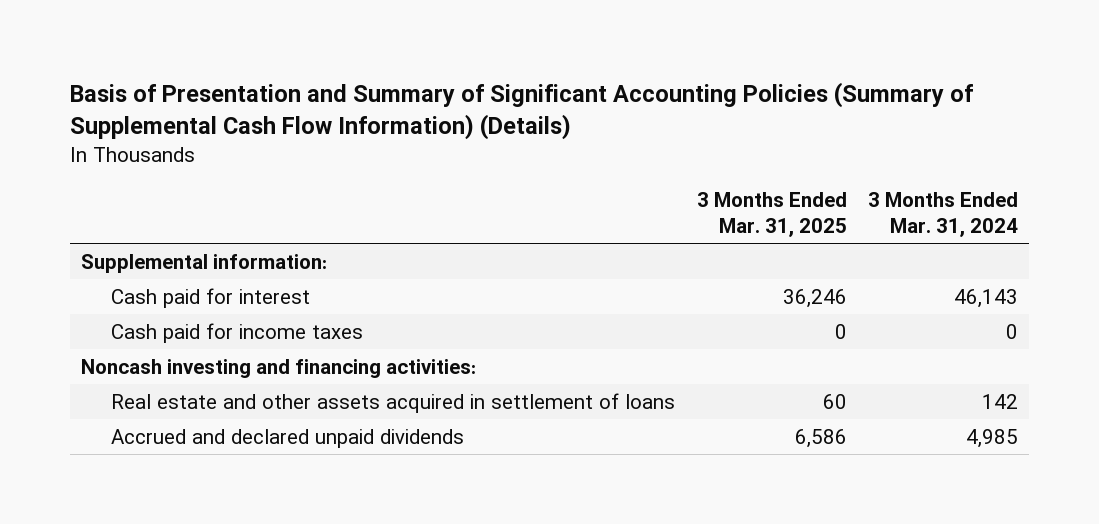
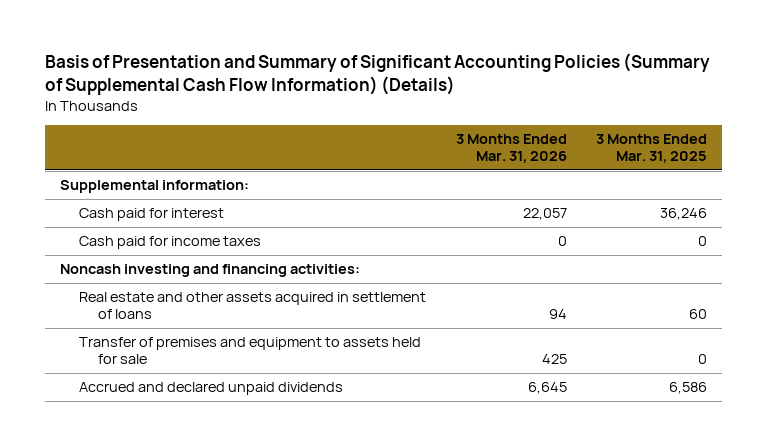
[867,191,1018,237] 3 Months Ended Mar. 31, 2024 -> none
none -> [455,134,567,164] 3 Months Ended Mar. 31, 2026
none -> [79,337,422,365] Transfer of premises and equipment to assets held for sale

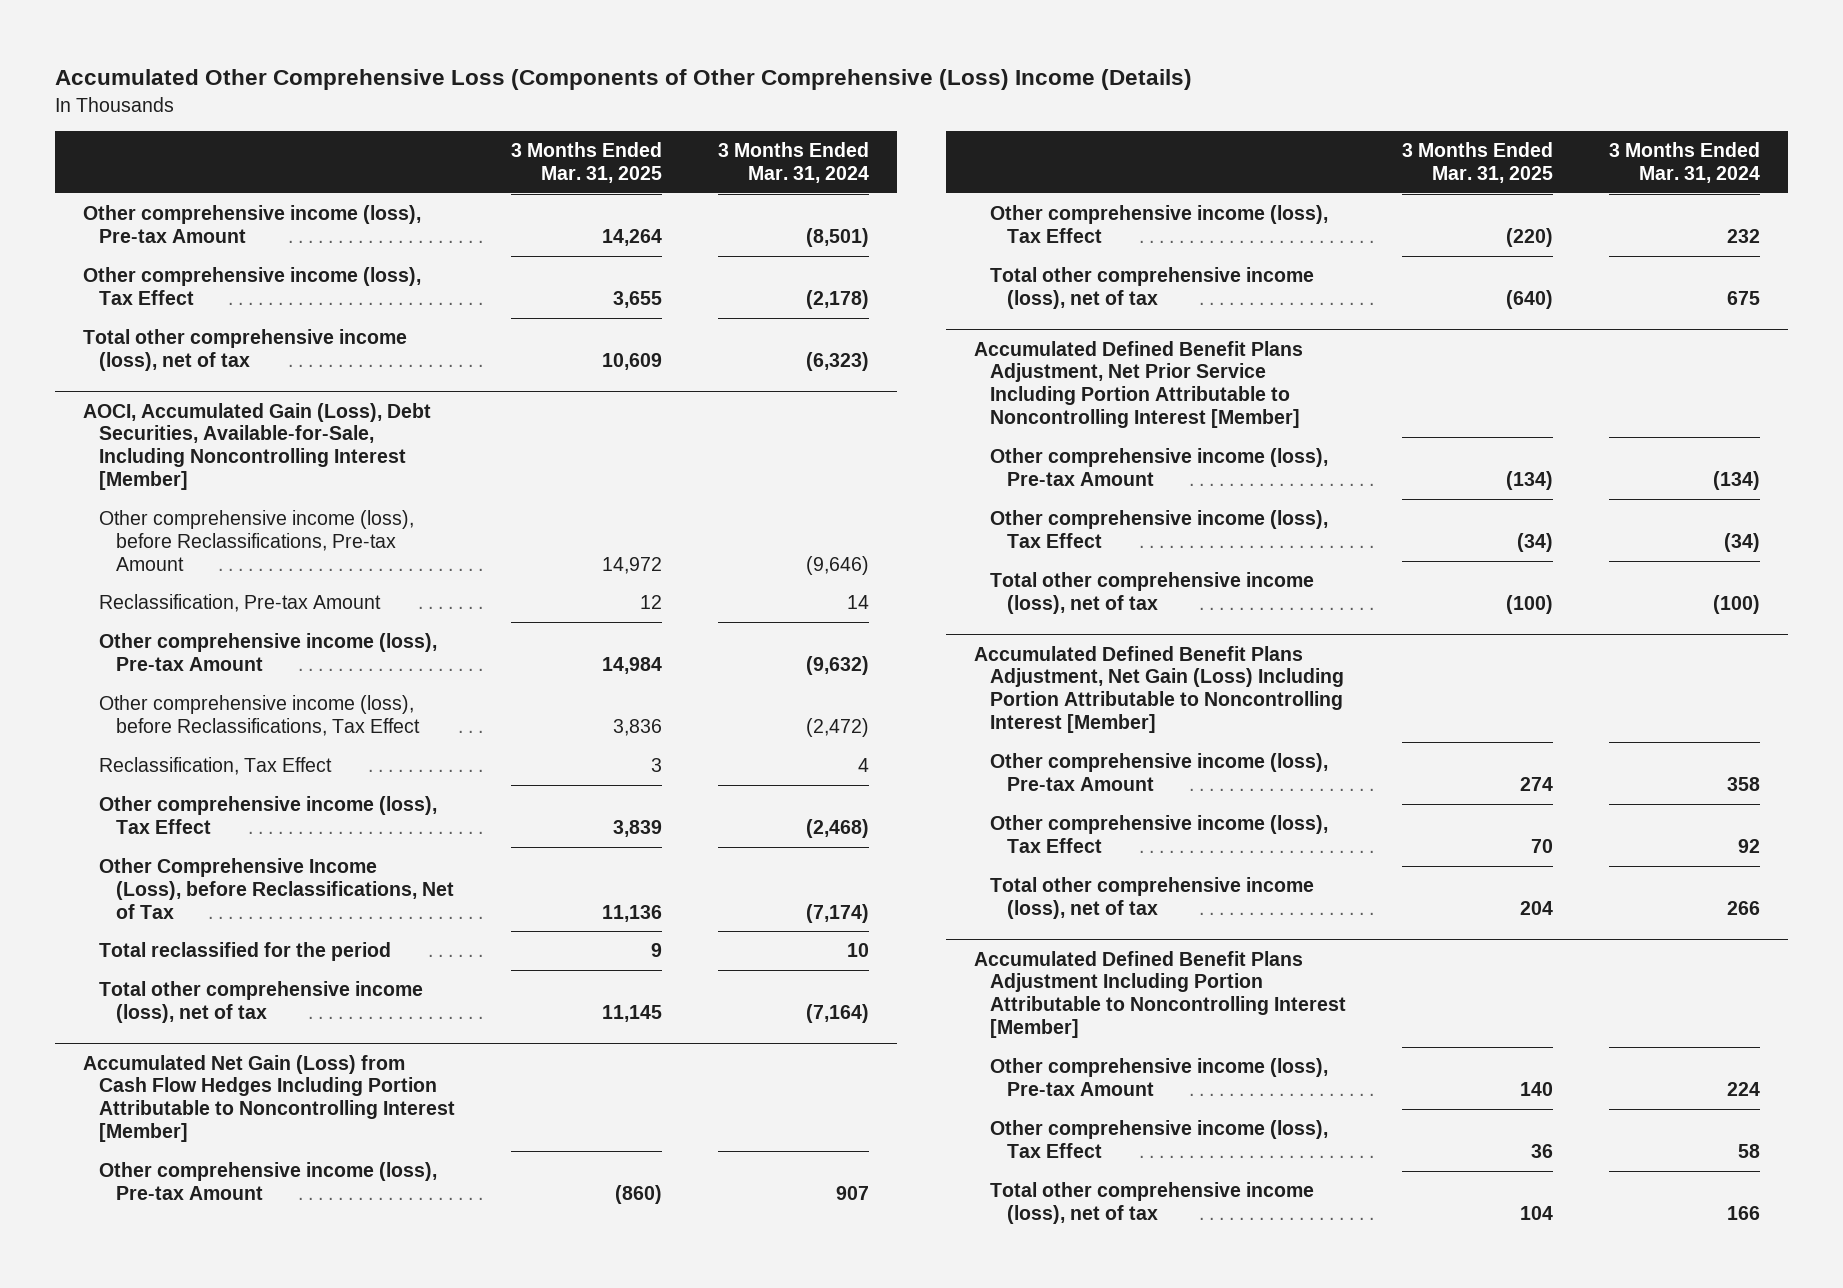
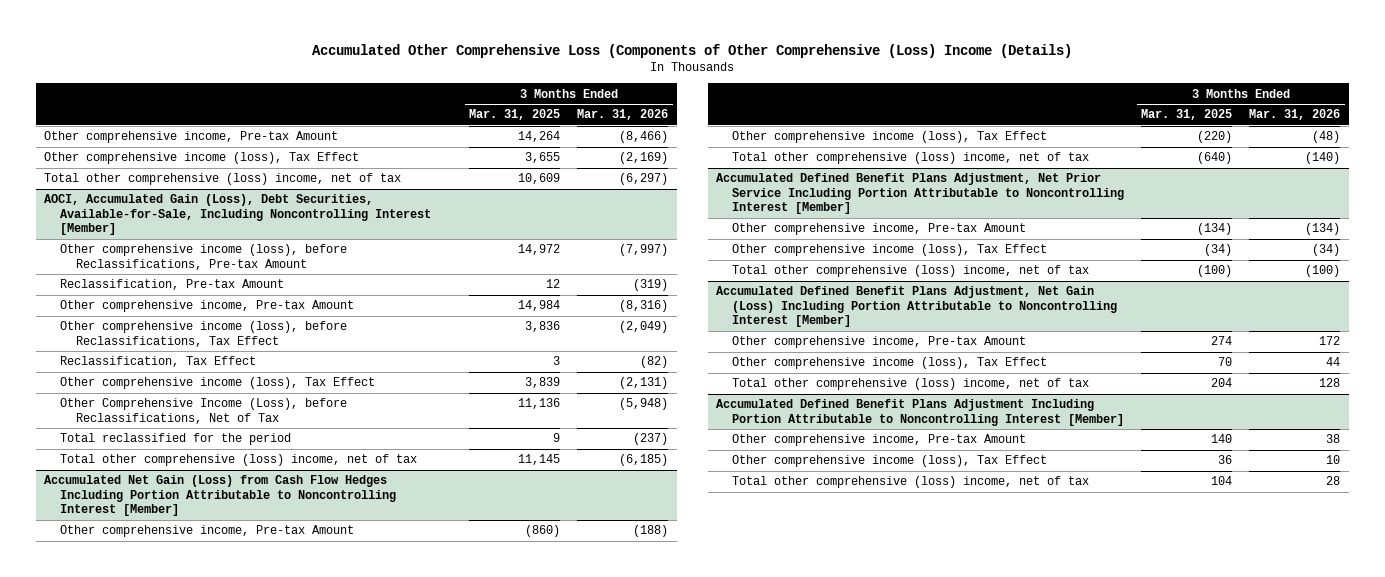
[718,142,870,184] 3 Months Ended Mar. 31, 2024 -> none
none -> [577,109,669,121] Mar. 31, 2026
[82,205,421,243] Other comprehensive income (loss), Pre-tax Amount -> [44,131,339,144] Other comprehensive income, Pre-tax Amount
[82,329,407,371] Total other comprehensive income (loss), net of tax -> [44,173,402,186] Total other comprehensive (loss) income, net of tax
[99,633,438,671] Other comprehensive income (loss), Pre-tax Amount -> [60,300,355,313] Other comprehensive income, Pre-tax Amount
[99,981,424,1023] Total other comprehensive income (loss), net of tax -> [60,454,418,467] Total other comprehensive (loss) income, net of tax
[99,1162,438,1200] Other comprehensive income (loss), Pre-tax Amount -> [60,525,355,538] Other comprehensive income, Pre-tax Amount
[990,267,1315,309] Total other comprehensive income (loss), net of tax -> [732,152,1090,165] Total other comprehensive (loss) income, net of tax
[990,448,1329,486] Other comprehensive income (loss), Pre-tax Amount -> [732,223,1027,236] Other comprehensive income, Pre-tax Amount
[990,572,1315,614] Total other comprehensive income (loss), net of tax -> [732,265,1090,278] Total other comprehensive (loss) income, net of tax
[990,753,1329,791] Other comprehensive income (loss), Pre-tax Amount -> [732,336,1027,349] Other comprehensive income, Pre-tax Amount
[990,877,1315,919] Total other comprehensive income (loss), net of tax -> [732,378,1090,391] Total other comprehensive (loss) income, net of tax
[990,1058,1329,1096] Other comprehensive income (loss), Pre-tax Amount -> [732,434,1027,447] Other comprehensive income, Pre-tax Amount
[990,1182,1315,1224] Total other comprehensive income (loss), net of tax -> [732,476,1090,489] Total other comprehensive (loss) income, net of tax

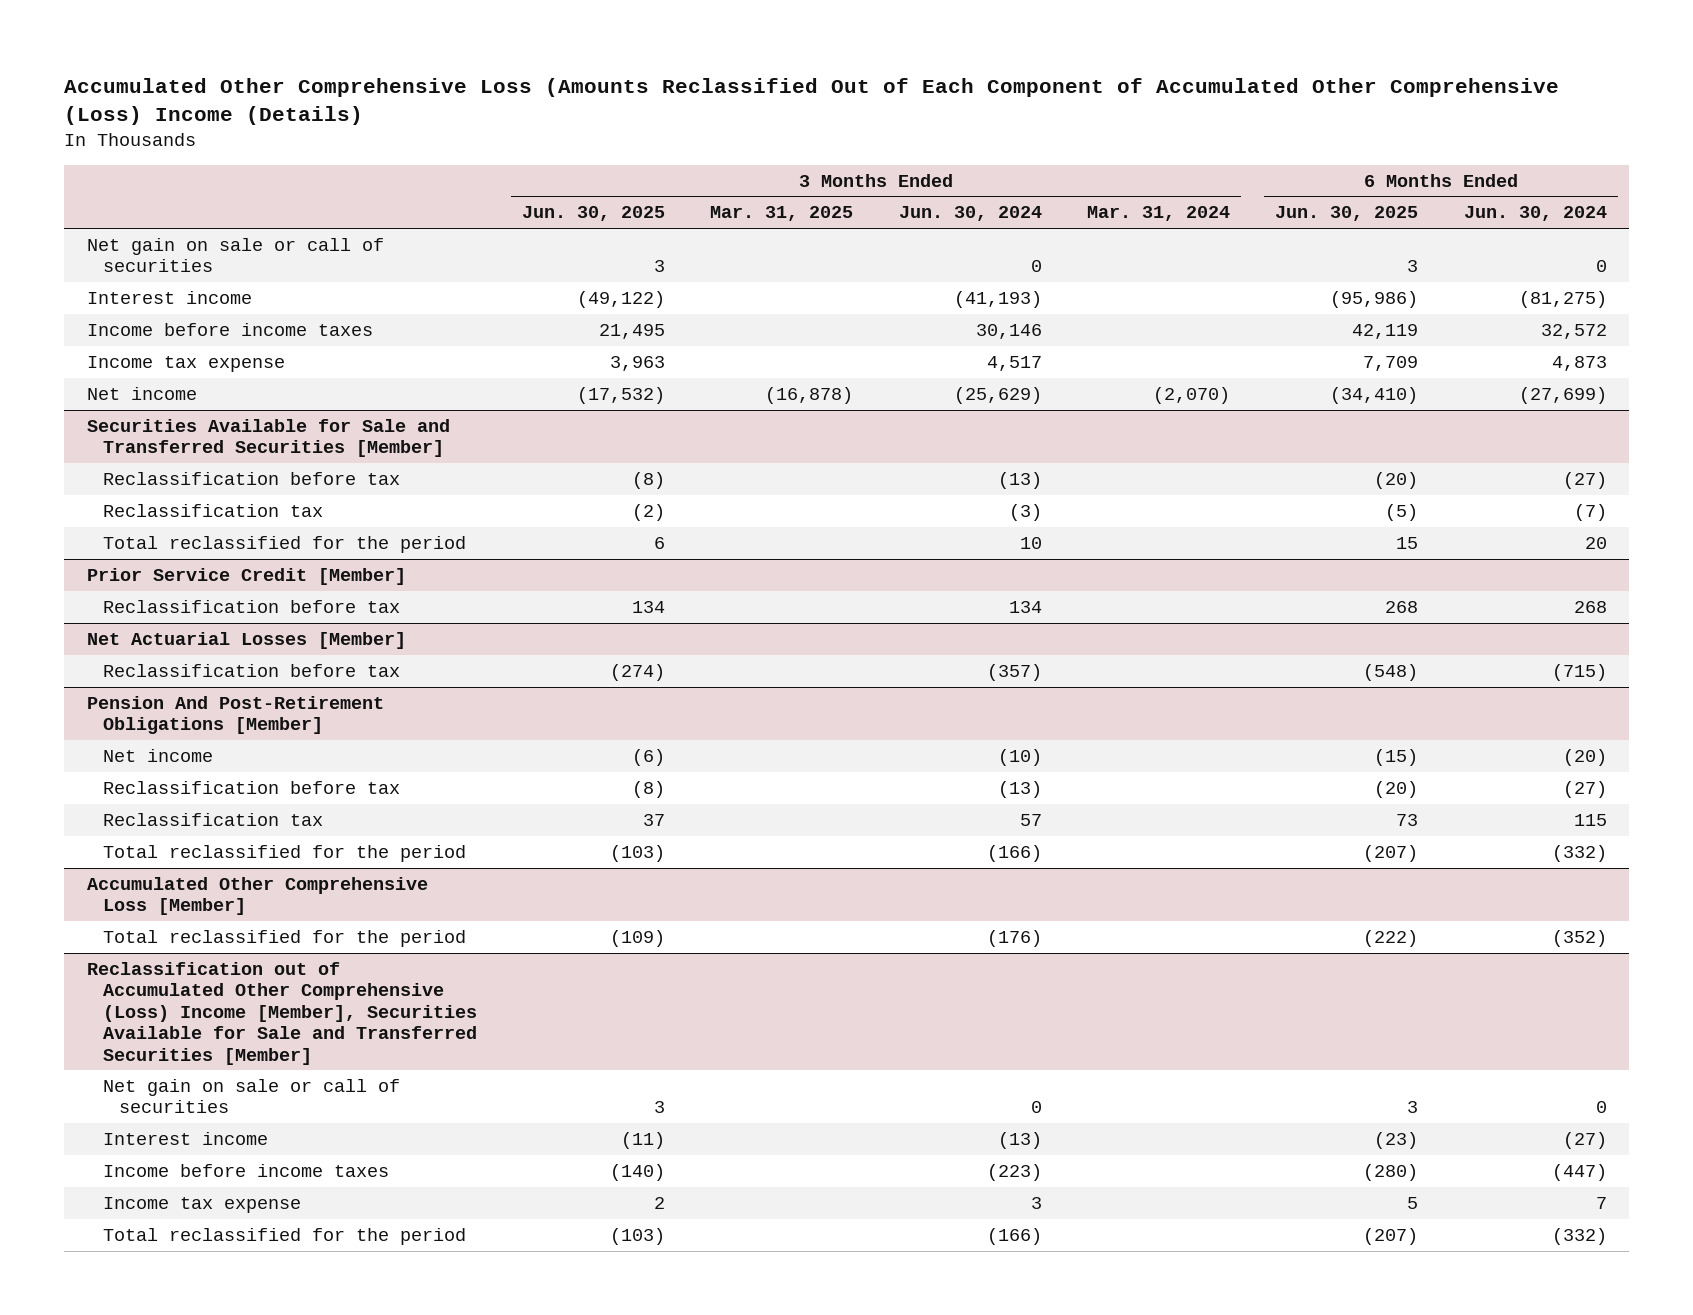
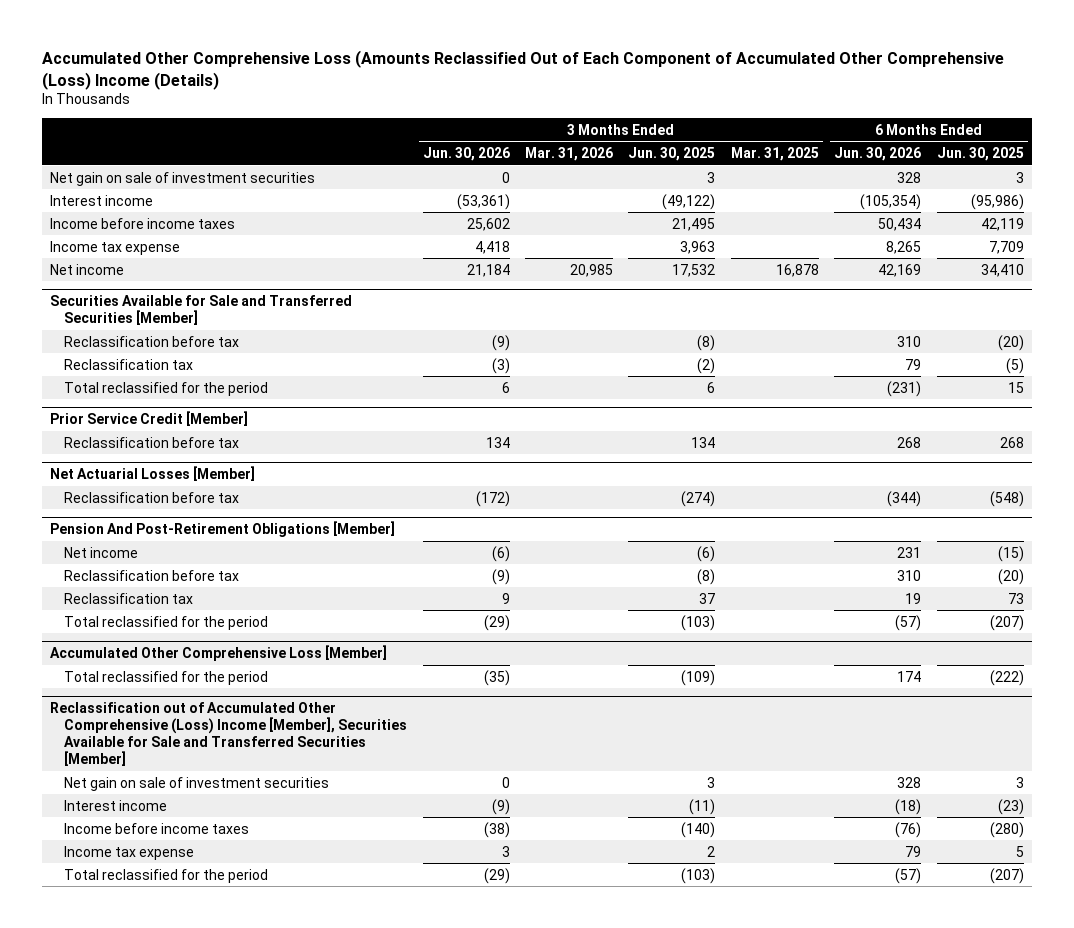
[898,206,1042,222] Jun. 30, 2024 -> none
[1087,206,1231,222] Mar. 31, 2024 -> none
[1463,206,1607,222] Jun. 30, 2024 -> none
none -> [422,147,510,162] Jun. 30, 2026
none -> [524,147,613,162] Mar. 31, 2026
none -> [834,147,922,162] Jun. 30, 2026
[86,237,384,273] Net gain on sale or call of securities -> [50,171,316,186] Net gain on sale of investment securities
[577,386,666,404] (17,532) -> [672,263,716,277] 17,532
[765,386,854,404] (16,878) -> [775,263,819,277] 16,878
[1330,386,1419,404] (34,410) -> [980,263,1024,277] 34,410
[102,1078,400,1114] Net gain on sale or call of securities -> [64,776,330,791] Net gain on sale of investment securities

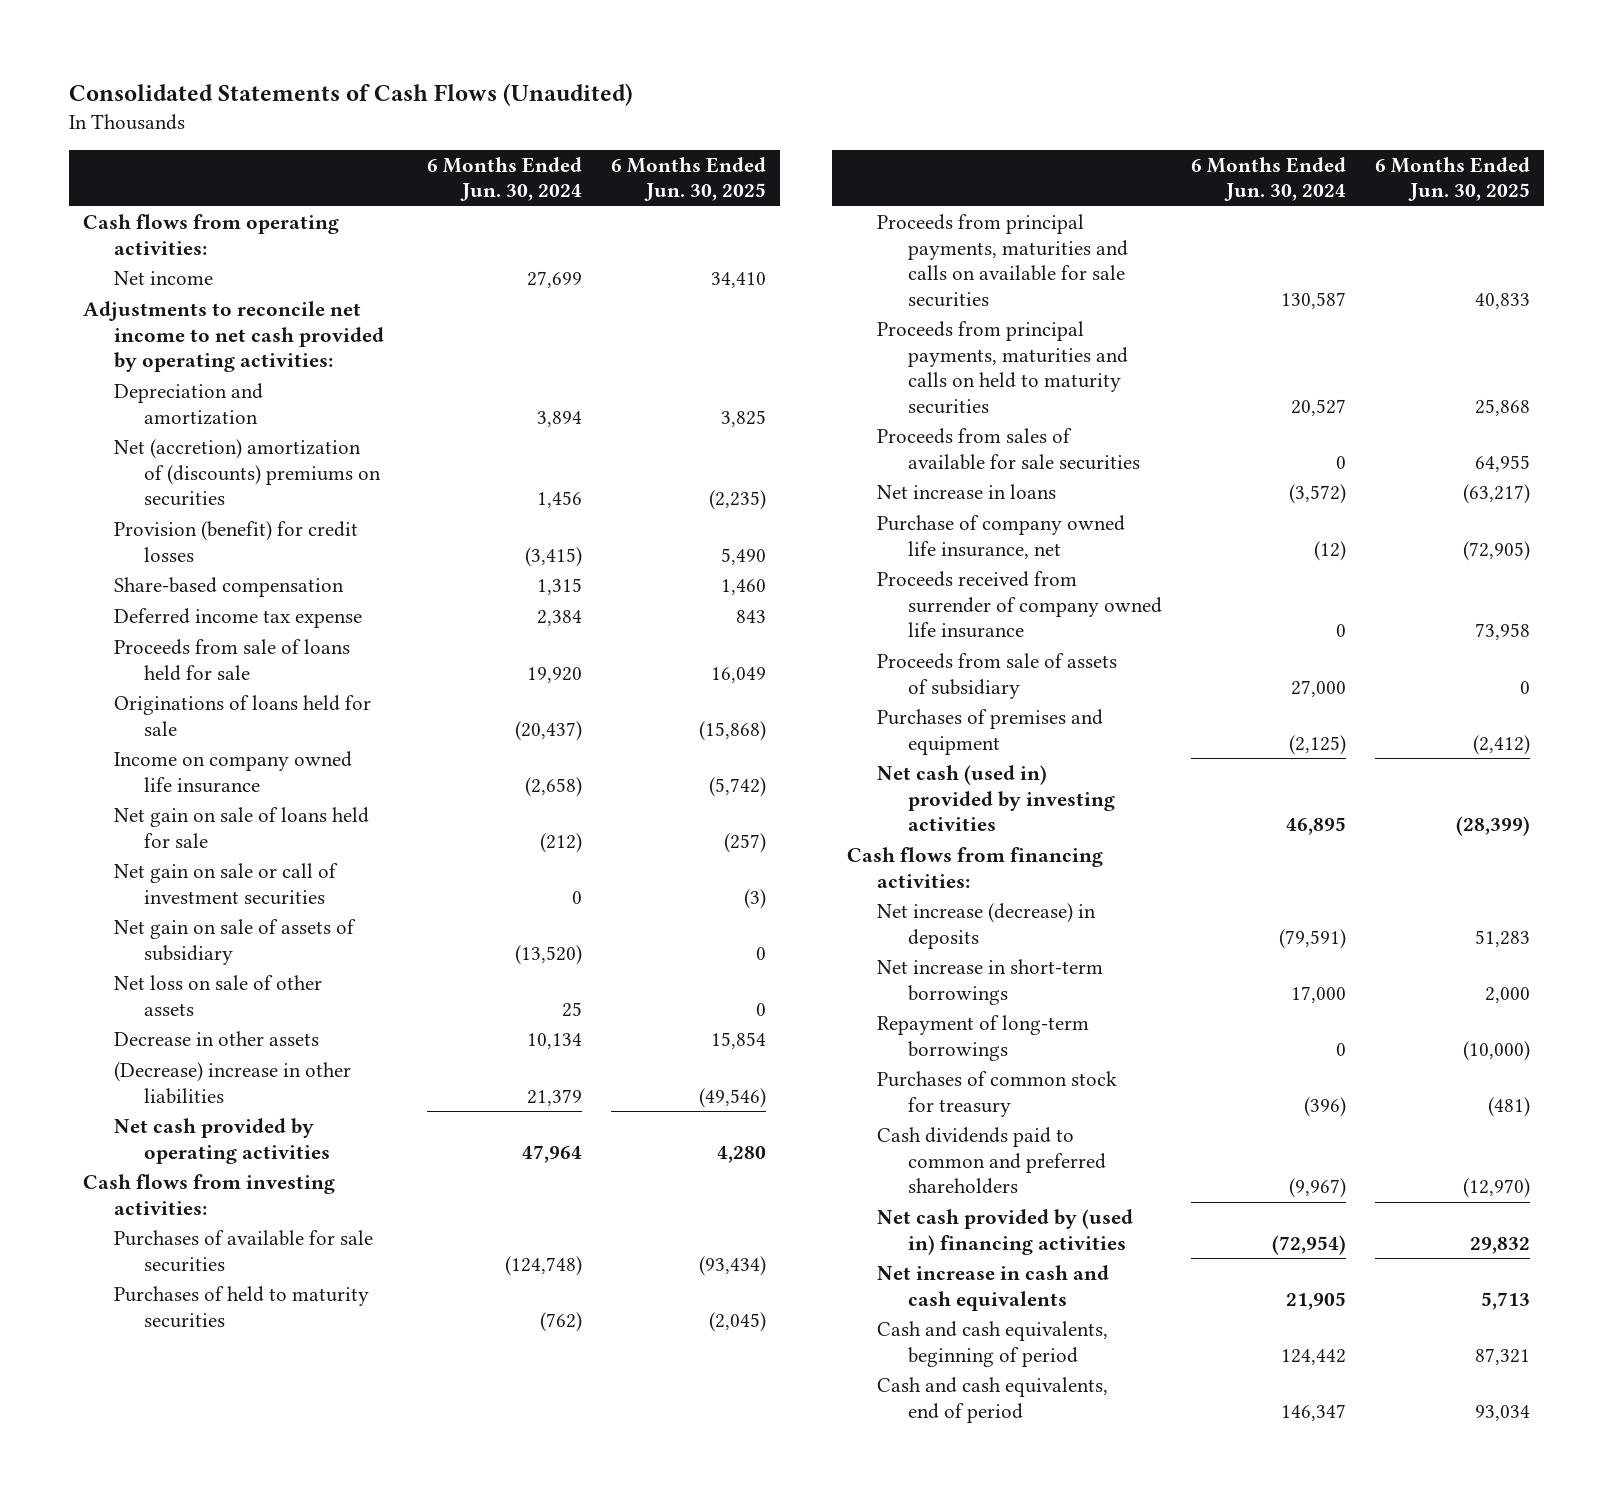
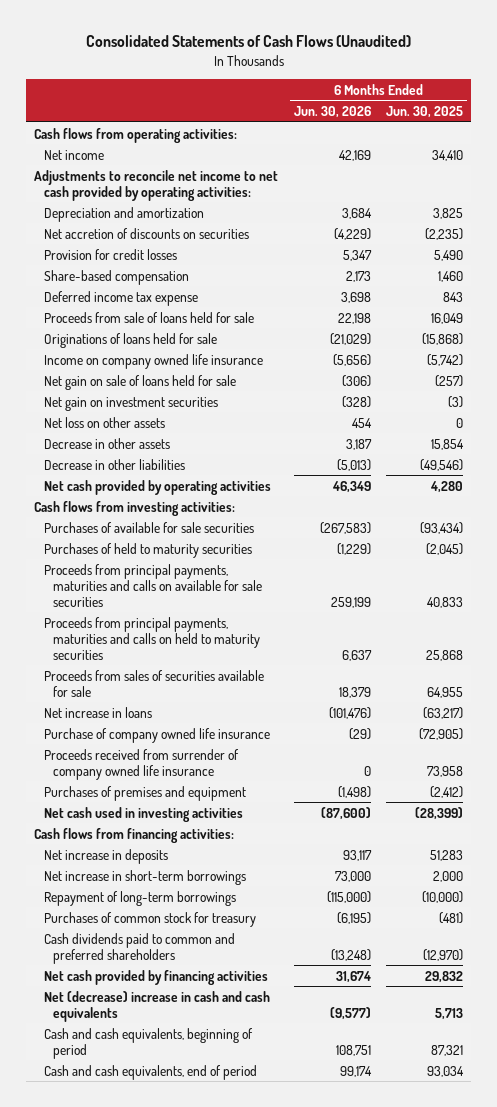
[427,156,583,202] 6 Months Ended Jun. 30, 2024 -> none
none -> [293,106,371,119] Jun. 30, 2026
[113,439,382,507] Net (accretion) amortization of (discounts) premiums on securities -> [43,227,249,239] Net accretion of discounts on securities
[113,521,358,562] Provision (benefit) for credit losses -> [43,248,177,260] Provision for credit losses
[113,919,356,965] Net gain on sale of assets of subsidiary -> none
[113,863,338,905] Net gain on sale or call of investment securities -> [43,396,218,411] Net gain on investment securities
[113,975,322,1016] Net loss on sale of other assets -> [43,416,165,428] Net loss on other assets
[113,1062,351,1104] (Decrease) increase in other liabilities -> [43,458,185,470] Decrease in other liabilities
[877,428,1140,470] Proceeds from sales of available for sale securities -> [43,669,264,697] Proceeds from sales of securities available for sale
[877,515,1126,559] Purchase of company owned life insurance, net -> [43,727,270,743] Purchase of company owned life insurance
[877,653,1118,699] Proceeds from sale of assets of subsidiary -> none
[877,765,1115,832] Net cash (used in) provided by investing activities -> [43,806,243,822] Net cash used in investing activities
[877,903,1097,949] Net increase (decrease) in deposits -> [43,848,168,864] Net increase in deposits
[877,1209,1134,1255] Net cash provided by (used in) financing activities -> [43,969,268,985] Net cash provided by financing activities
[877,1265,1110,1311] Net increase in cash and cash equivalents -> [43,990,270,1022] Net (decrease) increase in cash and cash equivalents

